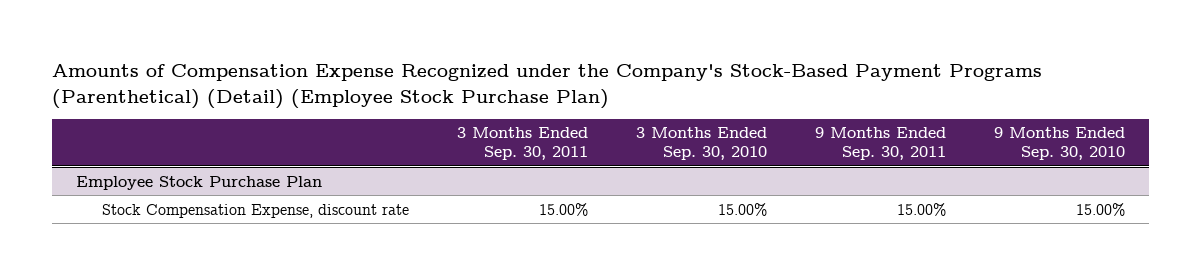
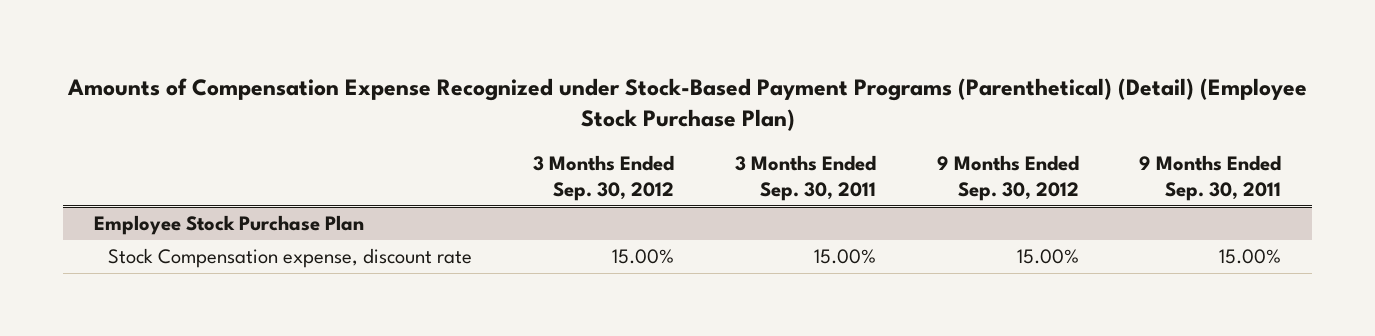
[52,64,1043,109] Amounts of Compensation Expense Recognized under the Company's Stock-Based Payment Programs (Parenthetical) (Detail) (Employee Stock Purchase Plan) -> [66,77,1307,132] Amounts of Compensation Expense Recognized under Stock-Based Payment Programs (Parenthetical) (Detail) (Employee Stock Purchase Plan)
[635,127,767,161] 3 Months Ended Sep. 30, 2010 -> none
[993,127,1125,161] 9 Months Ended Sep. 30, 2010 -> none
none -> [533,155,675,201] 3 Months Ended Sep. 30, 2012
none -> [936,155,1079,201] 9 Months Ended Sep. 30, 2012
[101,203,409,218] Stock Compensation Expense, discount rate -> [108,248,473,269] Stock Compensation expense, discount rate

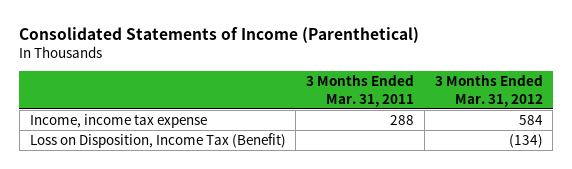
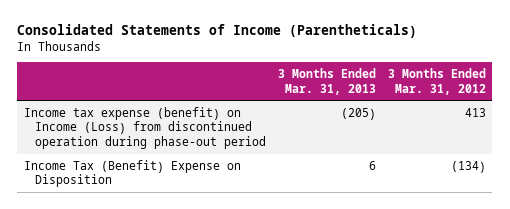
[19,27,420,45] Consolidated Statements of Income (Parenthetical) -> [17,24,418,39] Consolidated Statements of Income (Parentheticals)
[306,74,415,107] 3 Months Ended Mar. 31, 2011 -> none
none -> [277,68,376,95] 3 Months Ended Mar. 31, 2013
[29,114,207,129] Income, income tax expense -> [23,106,266,149] Income tax expense (benefit) on Income (Loss) from discontinued operation during phase-out period
[518,115,543,126] 584 -> [465,107,487,117] 413
[29,133,286,149] Loss on Disposition, Income Tax (Benefit) -> [23,159,241,188] Income Tax (Benefit) Expense on Disposition

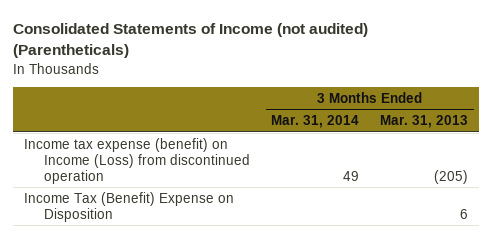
[17,24,418,39] Consolidated Statements of Income (Parentheticals) -> [13,23,369,59] Consolidated Statements of Income (not audited) (Parentheticals)
[388,68,487,95] 3 Months Ended Mar. 31, 2012 -> none
none -> [271,115,360,129] Mar. 31, 2014
[23,106,266,149] Income tax expense (benefit) on Income (Loss) from discontinued operation during phase-out period -> [23,137,251,184] Income tax expense (benefit) on Income (Loss) from discontinued operation

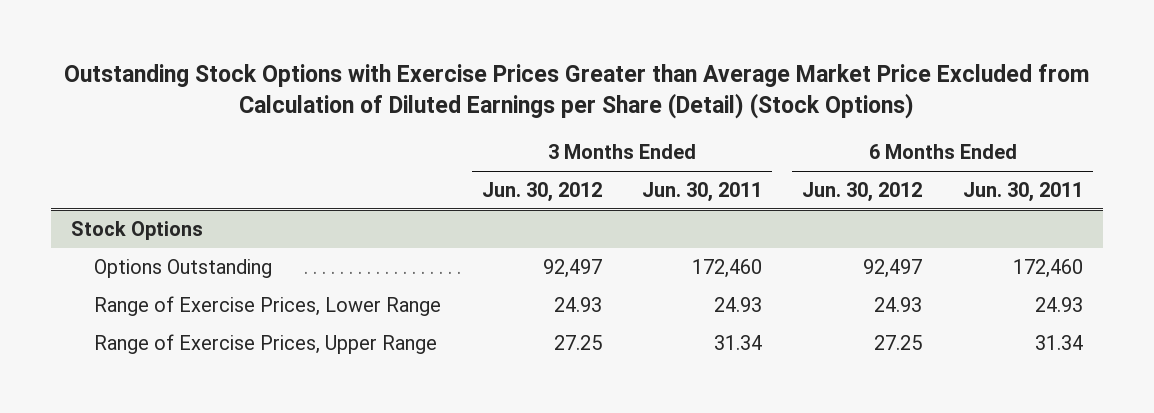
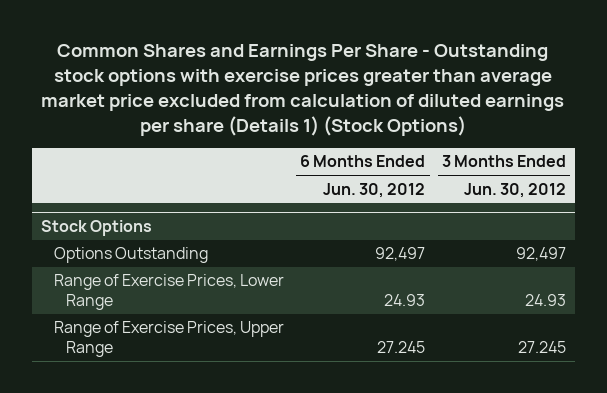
[63,63,1089,120] Outstanding Stock Options with Exercise Prices Greater than Average Market Price Excluded from Calculation of Diluted Earnings per Share (Detail) (Stock Options) -> [41,44,565,136] Common Shares and Earnings Per Share - Outstanding stock options with exercise prices greater than average market price excluded from calculation of diluted earnings per share (Details 1) (Stock Options)
[642,182,763,203] Jun. 30, 2011 -> none
[962,182,1083,203] Jun. 30, 2011 -> none
[553,335,602,351] 27.25 -> [518,340,567,353] 27.245
[874,335,923,351] 27.25 -> [377,340,426,353] 27.245

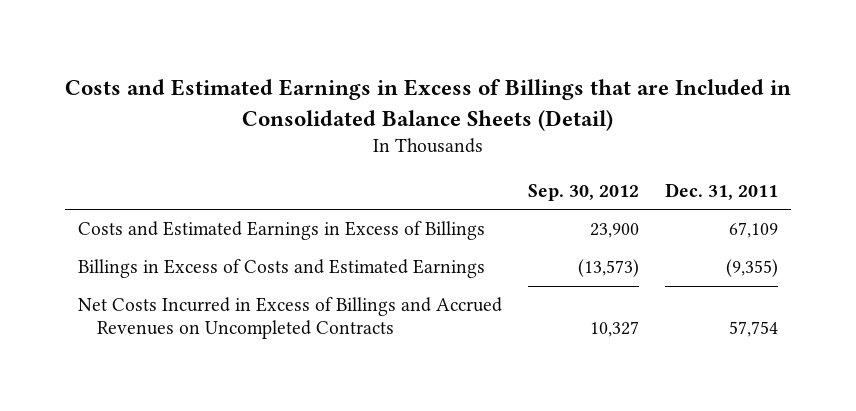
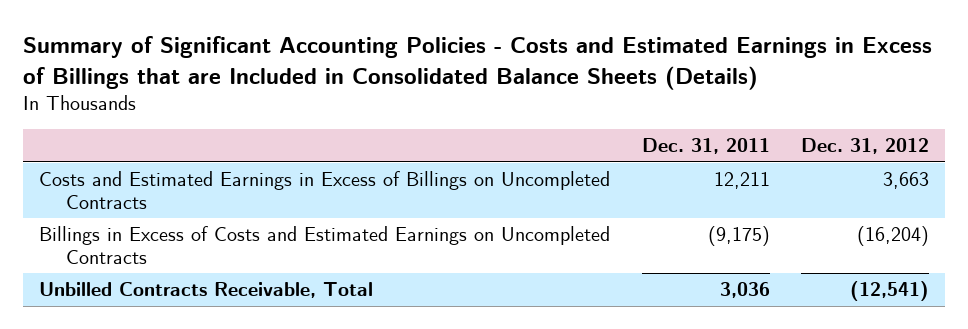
[65,79,792,131] Costs and Estimated Earnings in Excess of Billings that are Included in Consolidated Balance Sheets (Detail) -> [23,36,933,90] Summary of Significant Accounting Policies - Costs and Estimated Earnings in Excess of Billings that are Included in Consolidated Balance Sheets (Details)
[528,183,640,201] Sep. 30, 2012 -> none
none -> [801,138,930,155] Dec. 31, 2012
[78,297,503,339] Net Costs Incurred in Excess of Billings and Accrued Revenues on Uncompleted Contracts -> none
[78,221,486,241] Costs and Estimated Earnings in Excess of Billings -> [38,171,610,209] Costs and Estimated Earnings in Excess of Billings on Uncompleted Contracts
[729,222,779,239] 67,109 -> [713,172,770,190] 12,211
[78,259,486,279] Billings in Excess of Costs and Estimated Earnings -> [38,226,610,264] Billings in Excess of Costs and Estimated Earnings on Uncompleted Contracts
[726,259,779,278] (9,355) -> [707,226,770,247] (9,175)
none -> [38,282,373,299] Unbilled Contracts Receivable, Total

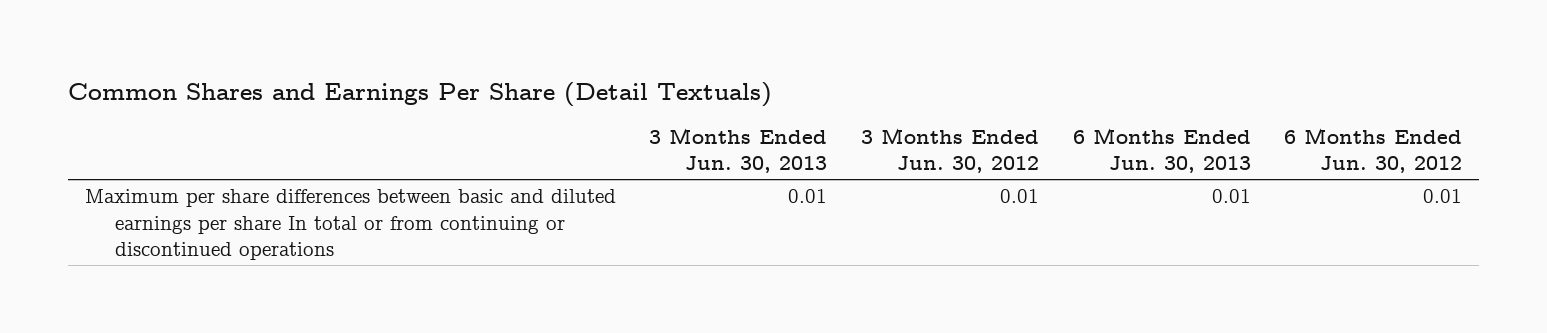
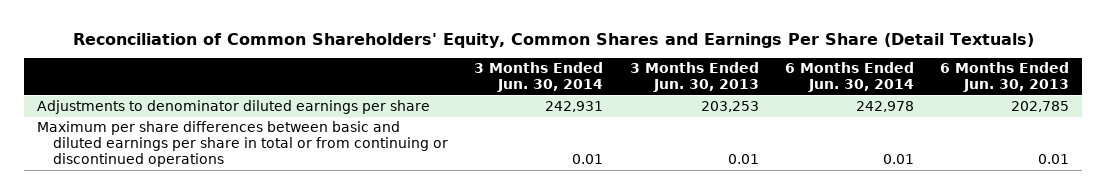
[68,82,773,108] Common Shares and Earnings Per Share (Detail Textuals) -> [73,32,1035,48] Reconciliation of Common Shareholders' Equity, Common Shares and Earnings Per Share (Detail Textuals)
[860,127,1039,174] 3 Months Ended Jun. 30, 2012 -> none
[1284,127,1463,174] 6 Months Ended Jun. 30, 2012 -> none
none -> [474,62,604,93] 3 Months Ended Jun. 30, 2014
none -> [784,62,914,93] 6 Months Ended Jun. 30, 2014
none -> [37,100,431,115] Adjustments to denominator diluted earnings per share
[84,189,616,260] Maximum per share differences between basic and diluted earnings per share In total or from continuing or discontinued operations -> [37,121,449,168] Maximum per share differences between basic and diluted earnings per share in total or from continuing or discontinued operations

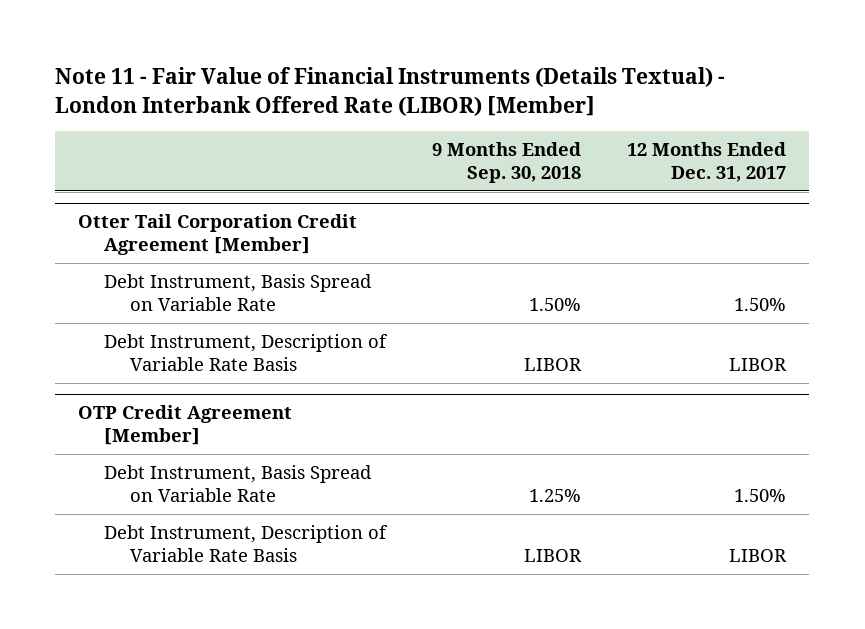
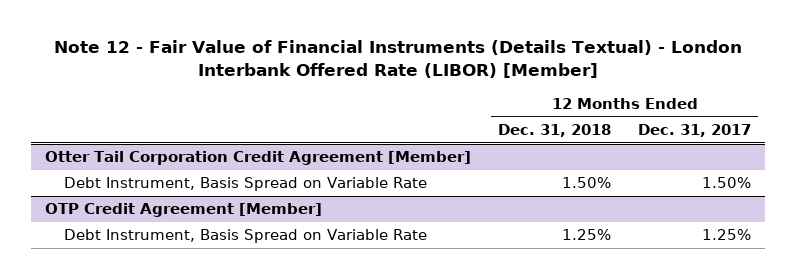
[55,66,726,116] Note 11 - Fair Value of Financial Instruments (Details Textual) - London Interbank Offered Rate (LIBOR) [Member] -> [54,40,743,78] Note 12 - Fair Value of Financial Instruments (Details Textual) - London Interbank Offered Rate (LIBOR) [Member]
[432,142,582,183] 9 Months Ended Sep. 30, 2018 -> none
none -> [498,123,612,137] Dec. 31, 2018
[103,334,388,371] Debt Instrument, Description of Variable Rate Basis -> none
[103,525,388,562] Debt Instrument, Description of Variable Rate Basis -> none
[734,488,787,502] 1.50% -> [702,229,752,241] 1.25%

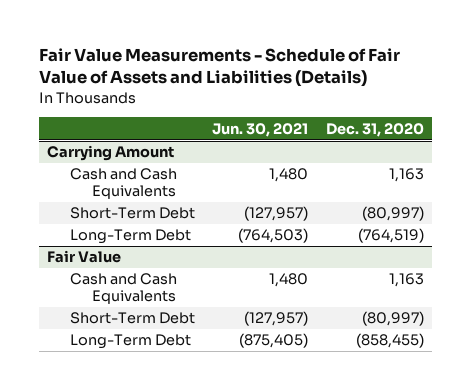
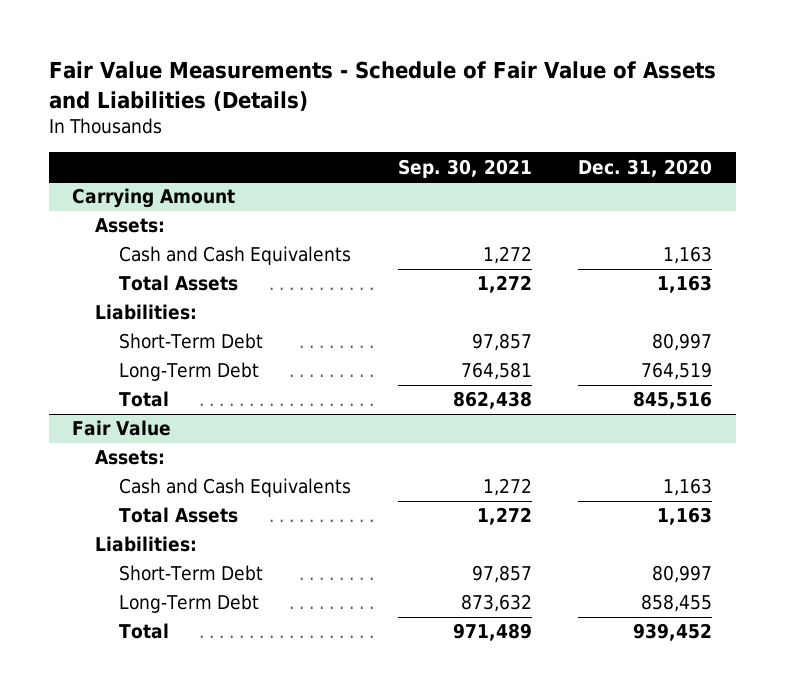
[212,122,309,137] Jun. 30, 2021 -> none
none -> [397,158,532,178] Sep. 30, 2021
none -> [95,218,166,234] Assets:
none -> [118,275,238,292] Total Assets
none -> [95,304,198,321] Liabilities:
[361,206,424,222] (80,997) -> [652,333,713,352] 80,997
[357,228,424,244] (764,519) -> [641,362,713,381] 764,519
none -> [118,391,169,408] Total
none -> [95,450,166,466] Assets:
none -> [118,507,238,524] Total Assets
none -> [95,536,198,553] Liabilities:
[361,311,424,327] (80,997) -> [652,565,713,584] 80,997
[355,333,424,349] (858,455) -> [641,594,713,613] 858,455
none -> [118,623,169,640] Total

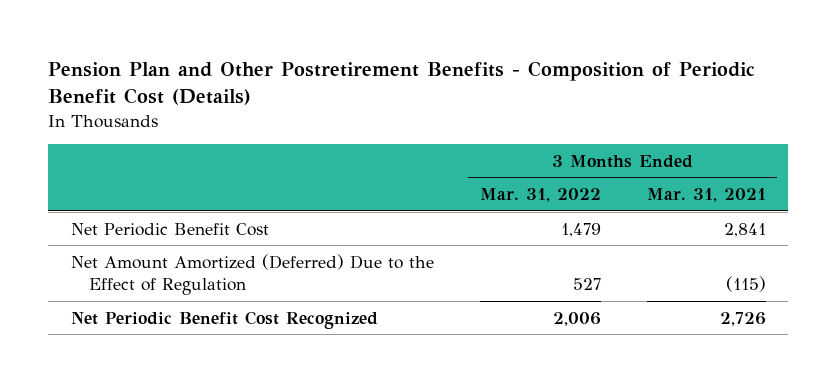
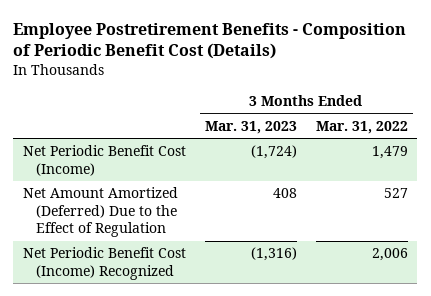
[48,60,756,105] Pension Plan and Other Postretirement Benefits - Composition of Periodic Benefit Cost (Details) -> [13,22,407,60] Employee Postretirement Benefits - Composition of Periodic Benefit Cost (Details)
[646,188,766,203] Mar. 31, 2021 -> none
none -> [204,120,297,134] Mar. 31, 2023
[71,222,270,236] Net Periodic Benefit Cost -> [22,145,186,176] Net Periodic Benefit Cost (Income)
[71,310,379,329] Net Periodic Benefit Cost Recognized -> [22,247,186,280] Net Periodic Benefit Cost (Income) Recognized

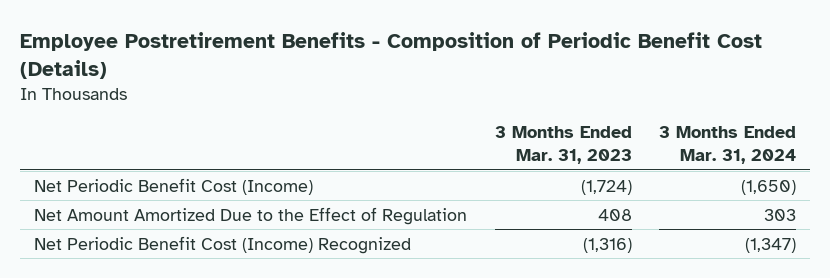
[315,120,408,134] Mar. 31, 2022 -> none
none -> [659,126,797,165] 3 Months Ended Mar. 31, 2024
[22,187,178,238] Net Amount Amortized (Deferred) Due to the Effect of Regulation -> [33,206,467,225] Net Amount Amortized Due to the Effect of Regulation

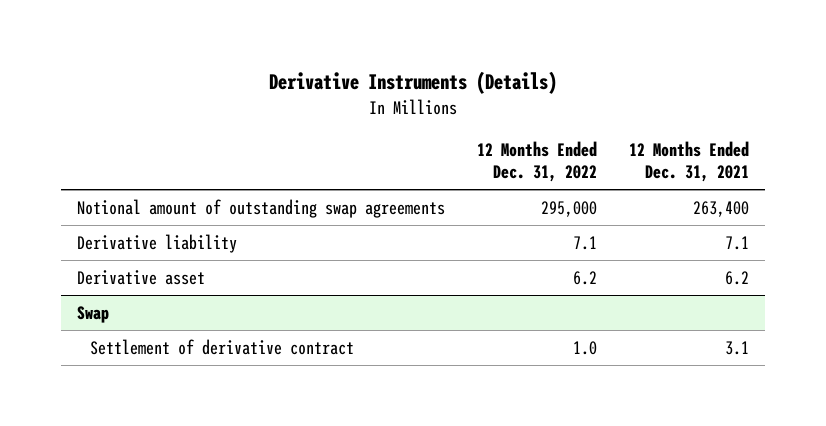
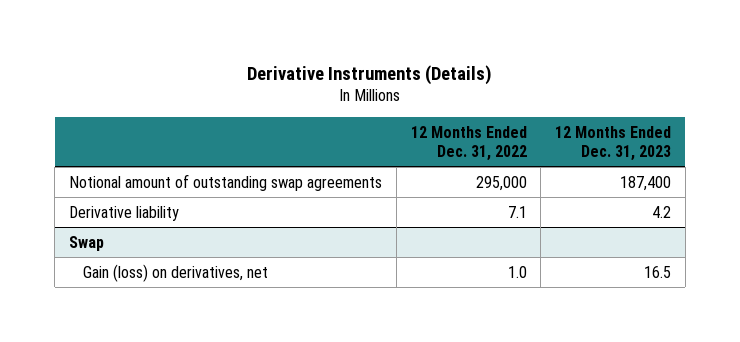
[628,141,749,183] 12 Months Ended Dec. 31, 2021 -> none
none -> [555,125,672,162] 12 Months Ended Dec. 31, 2023
[77,269,206,285] Derivative asset -> none
[89,338,354,355] Settlement of derivative contract -> none
none -> [82,263,268,282] Gain (loss) on derivatives, net

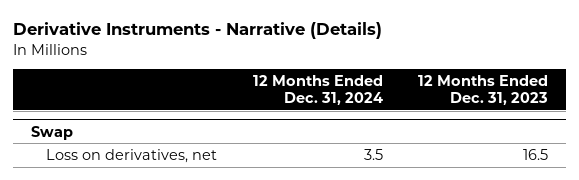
[247,64,493,85] Derivative Instruments (Details) -> [12,22,382,40] Derivative Instruments - Narrative (Details)
[410,125,527,162] 12 Months Ended Dec. 31, 2022 -> none
none -> [252,74,383,105] 12 Months Ended Dec. 31, 2024
[69,173,383,191] Notional amount of outstanding swap agreements -> none
[69,205,180,221] Derivative liability -> none
[82,263,268,282] Gain (loss) on derivatives, net -> [45,148,217,163] Loss on derivatives, net

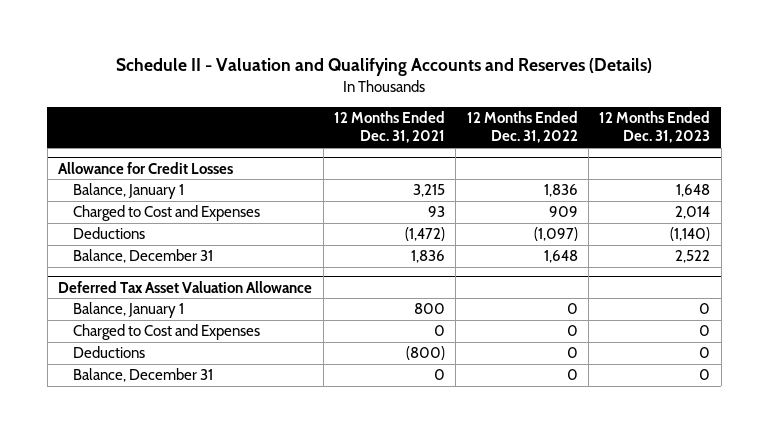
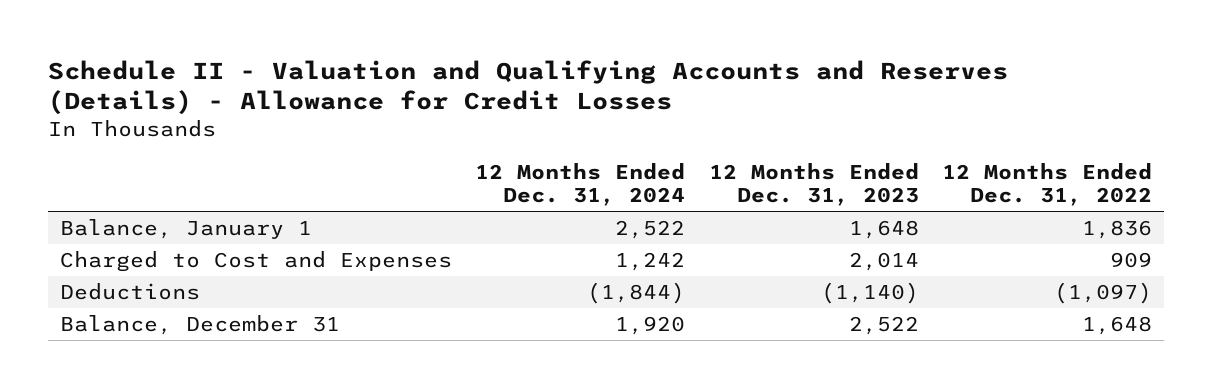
[116,58,653,77] Schedule II - Valuation and Qualifying Accounts and Reserves (Details) -> [47,59,1008,116] Schedule II - Valuation and Qualifying Accounts and Reserves (Details) - Allowance for Credit Losses
[334,111,446,144] 12 Months Ended Dec. 31, 2021 -> none
none -> [475,162,686,207] 12 Months Ended Dec. 31, 2024
[58,161,234,174] Allowance for Credit Losses -> none
[58,280,313,293] Deferred Tax Asset Valuation Allowance -> none
[72,302,184,319] Balance, January 1 -> none
[72,324,260,341] Charged to Cost and Expenses -> none
[72,346,145,359] Deductions -> none
[72,368,213,383] Balance, December 31 -> none

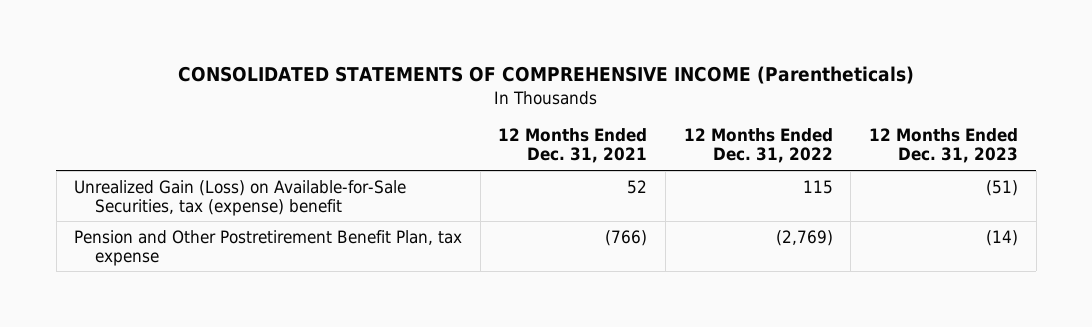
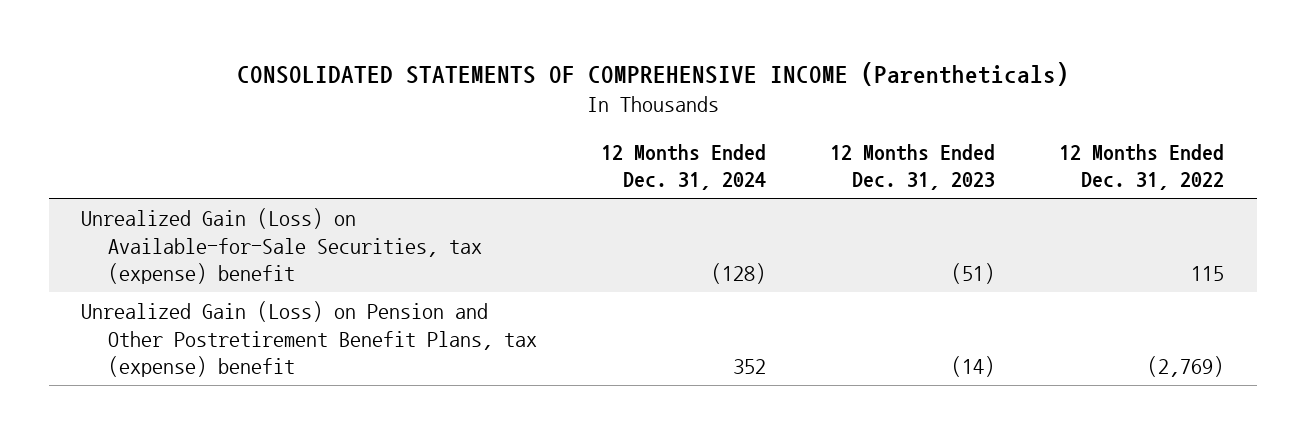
[498,128,648,164] 12 Months Ended Dec. 31, 2021 -> none
none -> [601,143,767,191] 12 Months Ended Dec. 31, 2024
[74,229,463,266] Pension and Other Postretirement Benefit Plan, tax expense -> [81,300,538,378] Unrealized Gain (Loss) on Pension and Other Postretirement Benefit Plans, tax (expense) benefit

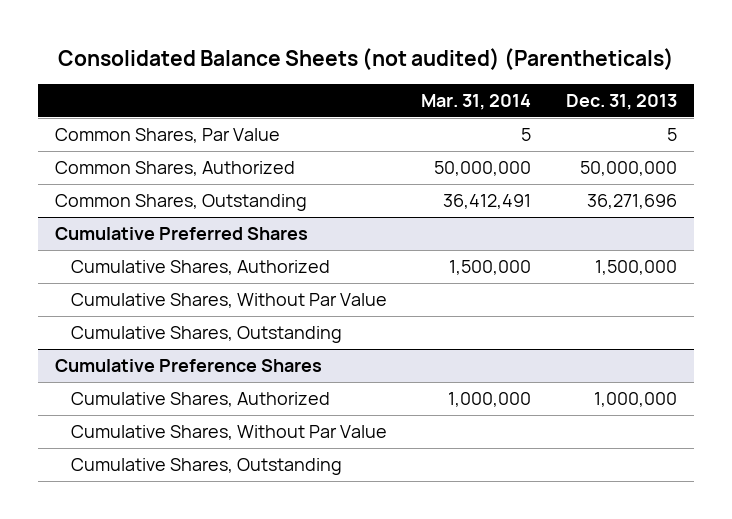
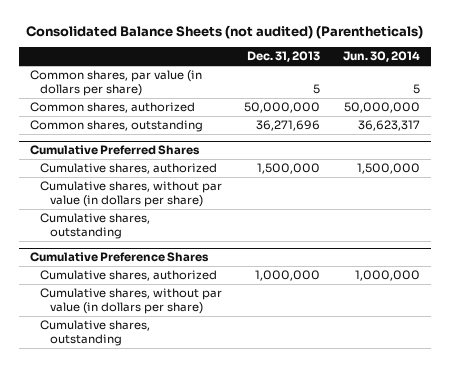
[421,94,532,111] Mar. 31, 2014 -> none
none -> [342,51,420,63] Jun. 30, 2014
[55,127,281,143] Common Shares, Par Value -> [29,69,202,97] Common shares, par value (in dollars per share)
[55,160,296,176] Common Shares, Authorized -> [29,101,195,113] Common shares, authorized
[55,193,308,211] Common Shares, Outstanding -> [29,119,203,132] Common shares, outstanding
[70,259,330,275] Cumulative Shares, Authorized -> [40,162,218,174] Cumulative shares, authorized
[70,292,387,308] Cumulative Shares, Without Par Value -> [40,180,223,208] Cumulative shares, without par value (in dollars per share)
[70,325,342,343] Cumulative Shares, Outstanding -> [40,212,151,240] Cumulative shares, outstanding
[70,391,330,407] Cumulative Shares, Authorized -> [40,269,218,281] Cumulative shares, authorized
[70,424,387,440] Cumulative Shares, Without Par Value -> [40,287,223,315] Cumulative shares, without par value (in dollars per share)
[70,457,342,475] Cumulative Shares, Outstanding -> [40,319,151,347] Cumulative shares, outstanding

